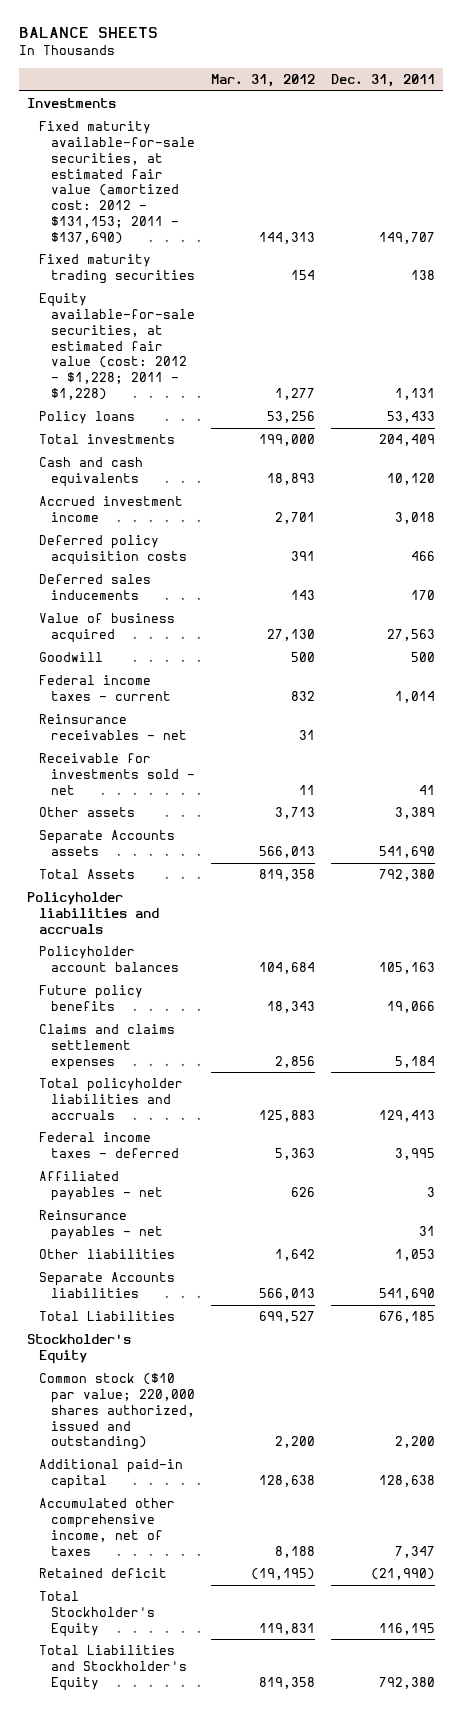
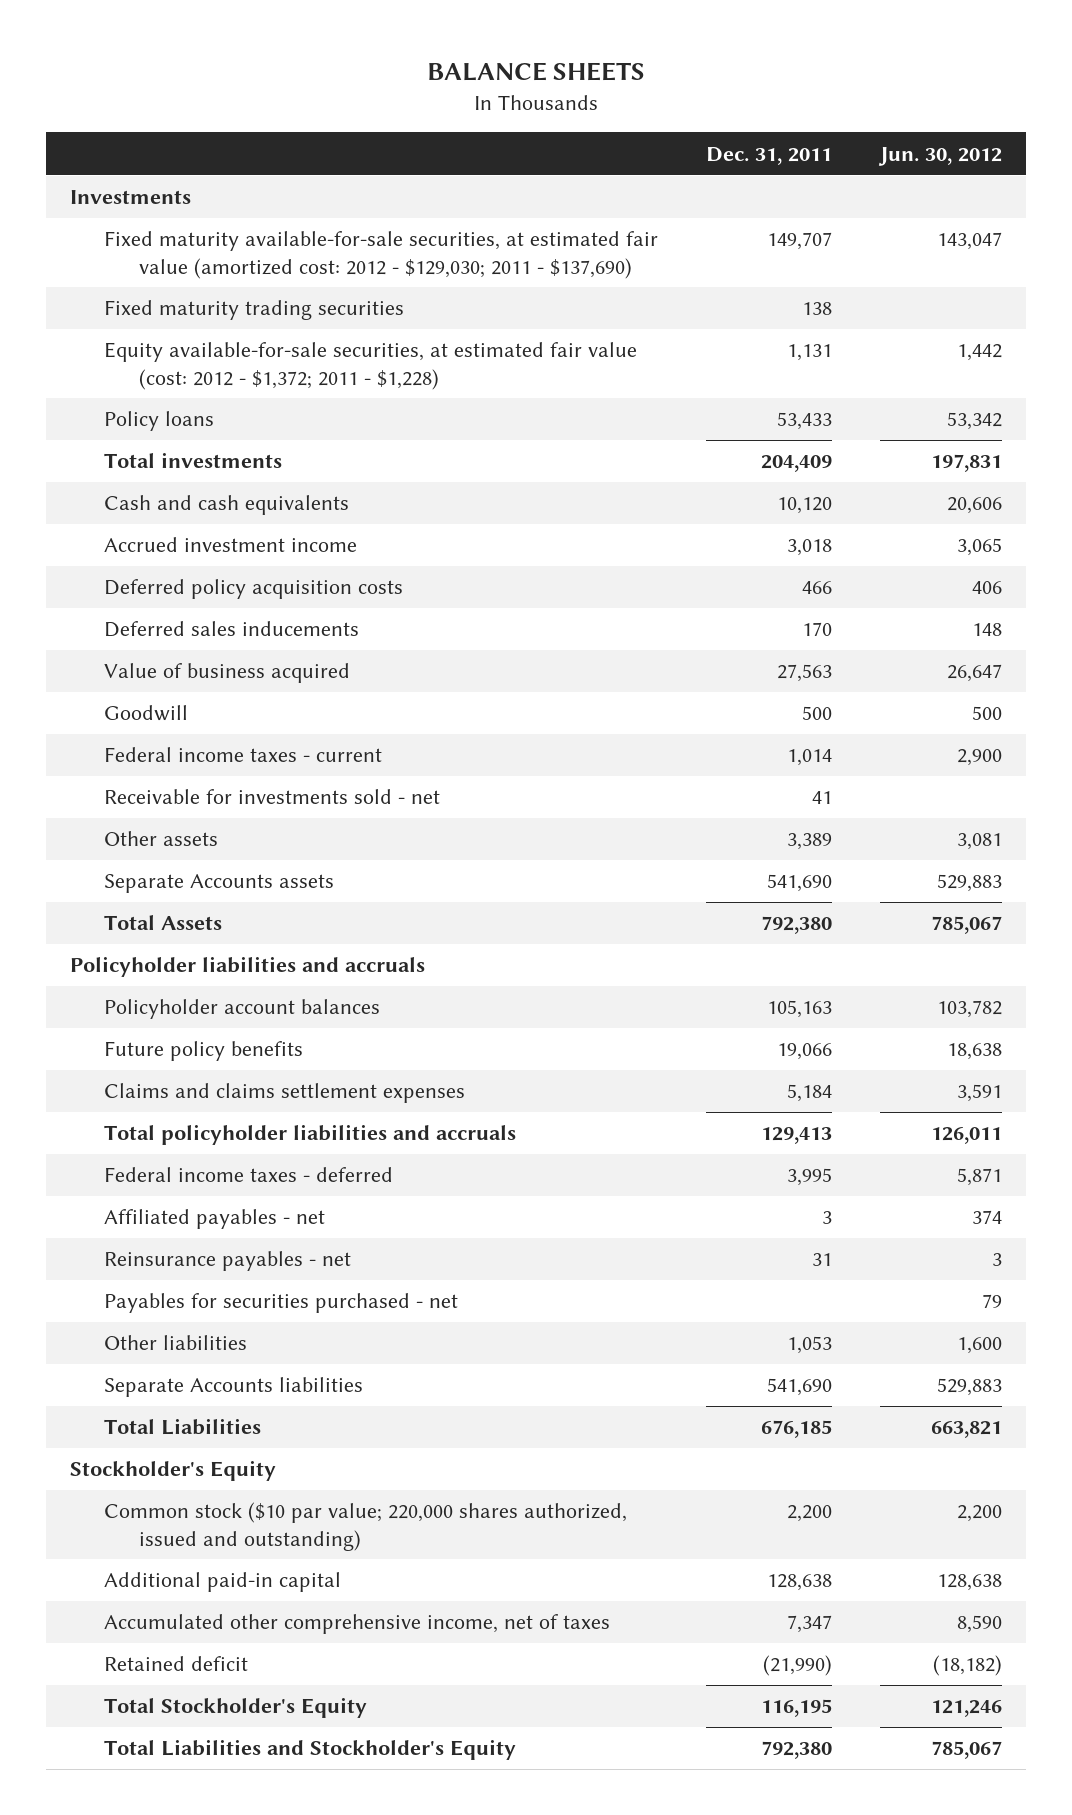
[211,74,316,88] Mar. 31, 2012 -> none
none -> [878,146,1003,166] Jun. 30, 2012
[38,121,195,244] Fixed maturity available-for-sale securities, at estimated fair value (amortized cost: 2012 - $131,153; 2011 - $137,690) -> [104,231,659,279] Fixed maturity available-for-sale securities, at estimated fair value (amortized cost: 2012 - $129,030; 2011 - $137,690)
[38,293,195,400] Equity available-for-sale securities, at estimated fair value (cost: 2012 - $1,228; 2011 - $1,228) -> [104,342,638,390] Equity available-for-sale securities, at estimated fair value (cost: 2012 - $1,372; 2011 - $1,228)
[38,714,187,740] Reinsurance receivables - net -> none
none -> [104,1293,459,1314] Payables for securities purchased - net

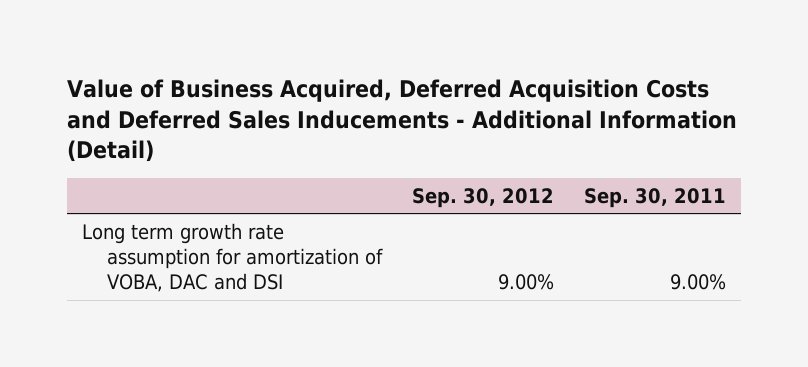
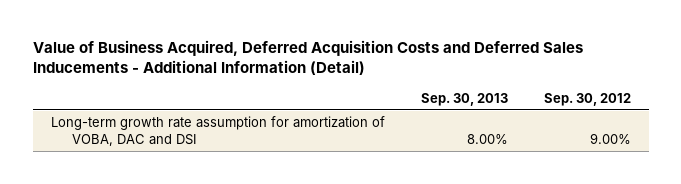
[584,187,727,208] Sep. 30, 2011 -> none
none -> [420,92,508,106] Sep. 30, 2013
[82,222,383,293] Long term growth rate assumption for amortization of VOBA, DAC and DSI -> [50,116,385,147] Long-term growth rate assumption for amortization of VOBA, DAC and DSI

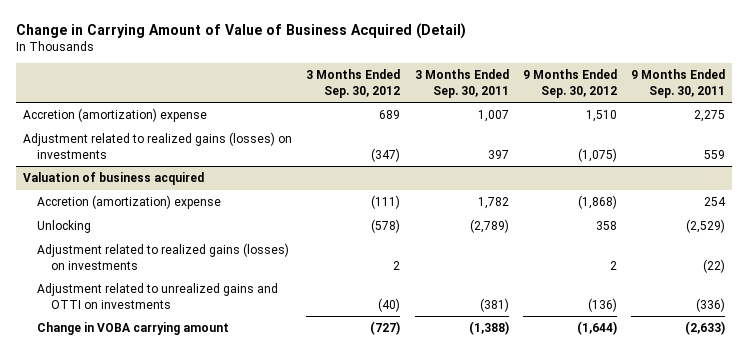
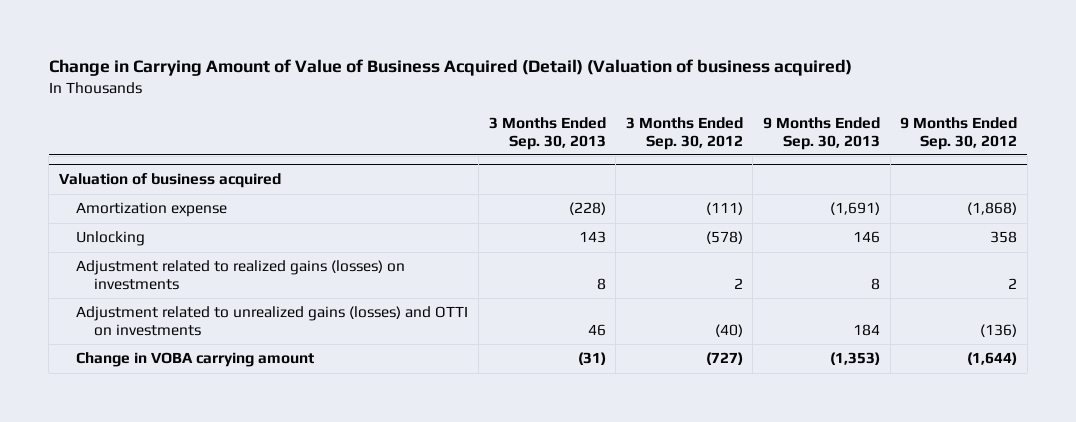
[15,22,466,39] Change in Carrying Amount of Value of Business Acquired (Detail) -> [48,59,852,77] Change in Carrying Amount of Value of Business Acquired (Detail) (Valuation of business acquired)
[414,69,509,98] 3 Months Ended Sep. 30, 2011 -> none
[631,69,726,98] 9 Months Ended Sep. 30, 2011 -> none
none -> [488,116,606,150] 3 Months Ended Sep. 30, 2013
none -> [762,116,880,150] 9 Months Ended Sep. 30, 2013
[22,108,207,123] Accretion (amortization) expense -> none
[22,132,292,159] Adjustment related to realized gains (losses) on investments -> none
[36,195,221,210] Accretion (amortization) expense -> [76,202,228,218] Amortization expense
[36,283,278,309] Adjustment related to unrealized gains and OTTI on investments -> [76,306,469,337] Adjustment related to unrealized gains (losses) and OTTI on investments

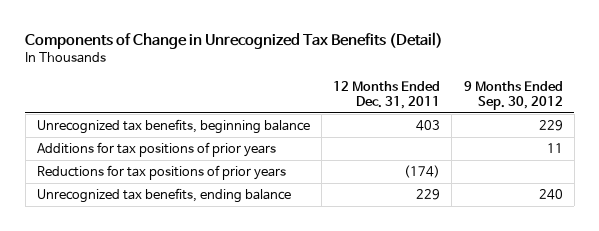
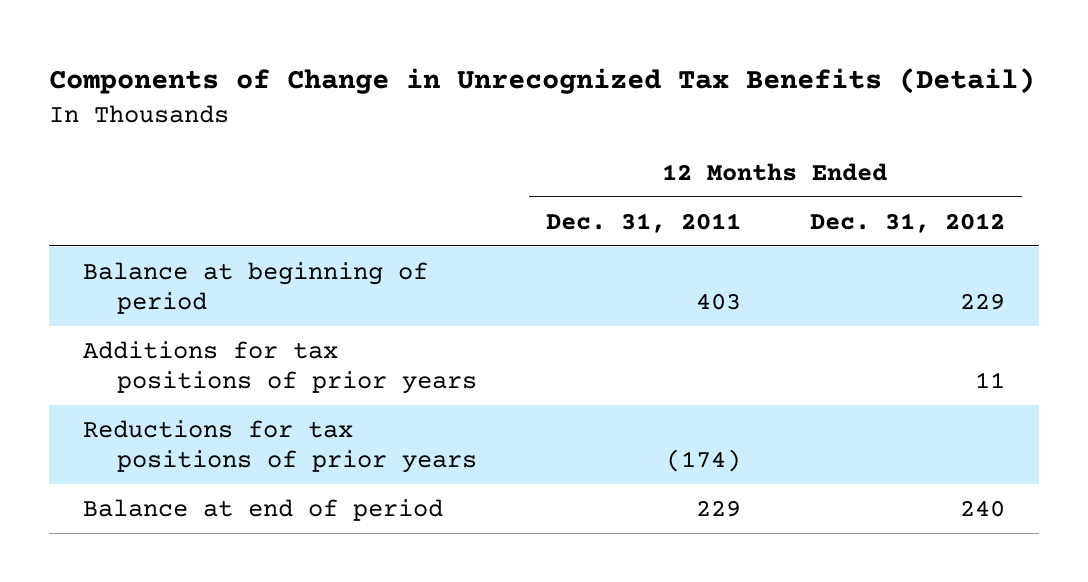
[463,80,563,110] 9 Months Ended Sep. 30, 2012 -> none
none -> [809,212,1005,233] Dec. 31, 2012
[36,119,310,135] Unrecognized tax benefits, beginning balance -> [83,261,429,314] Balance at beginning of period
[36,188,291,204] Unrecognized tax benefits, ending balance -> [83,498,444,521] Balance at end of period

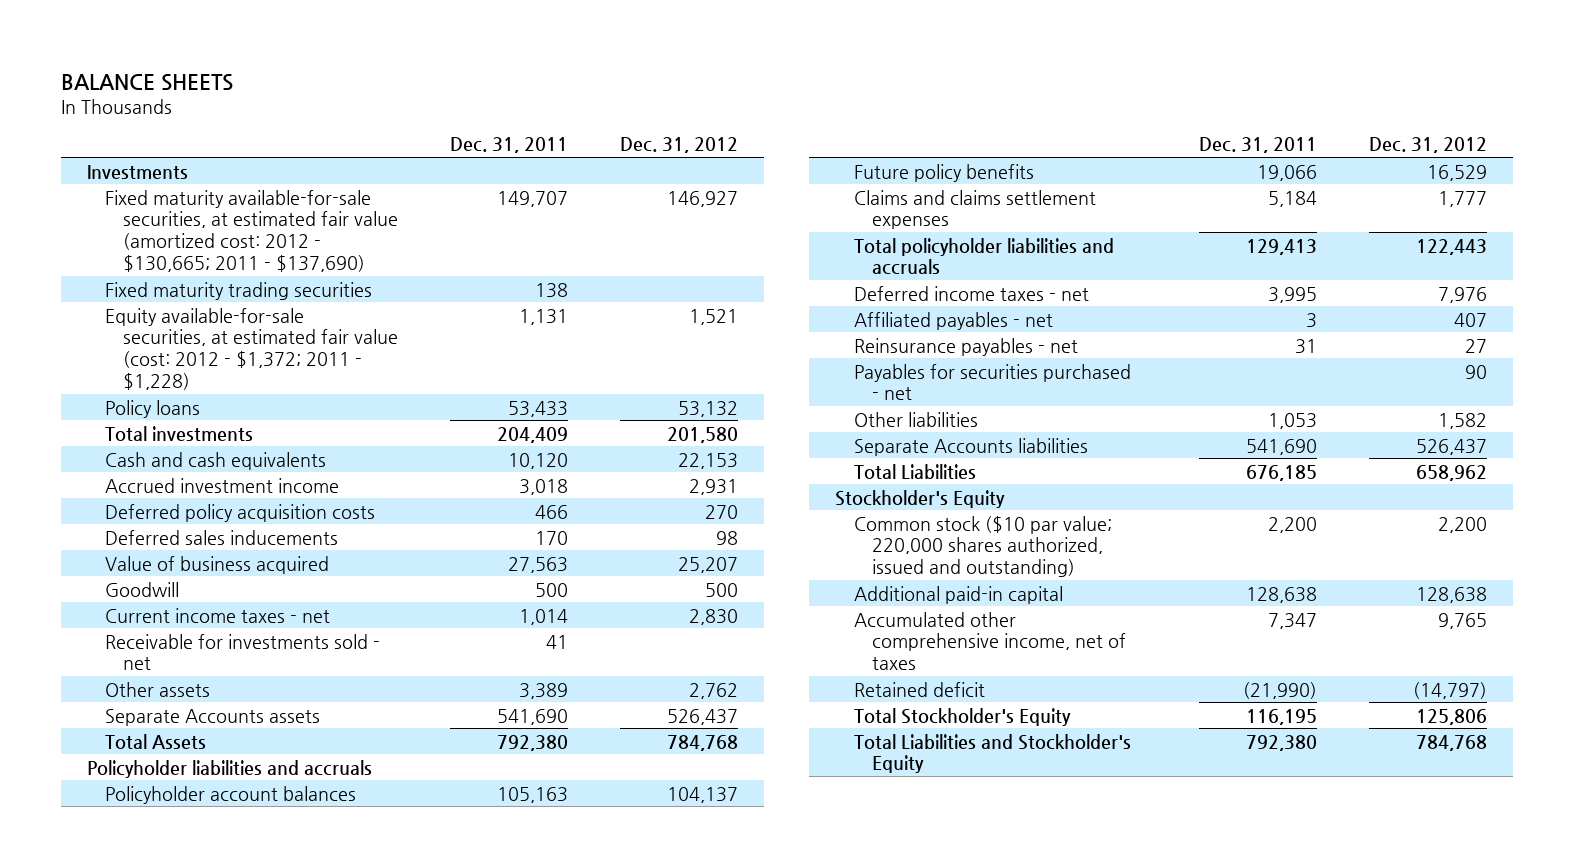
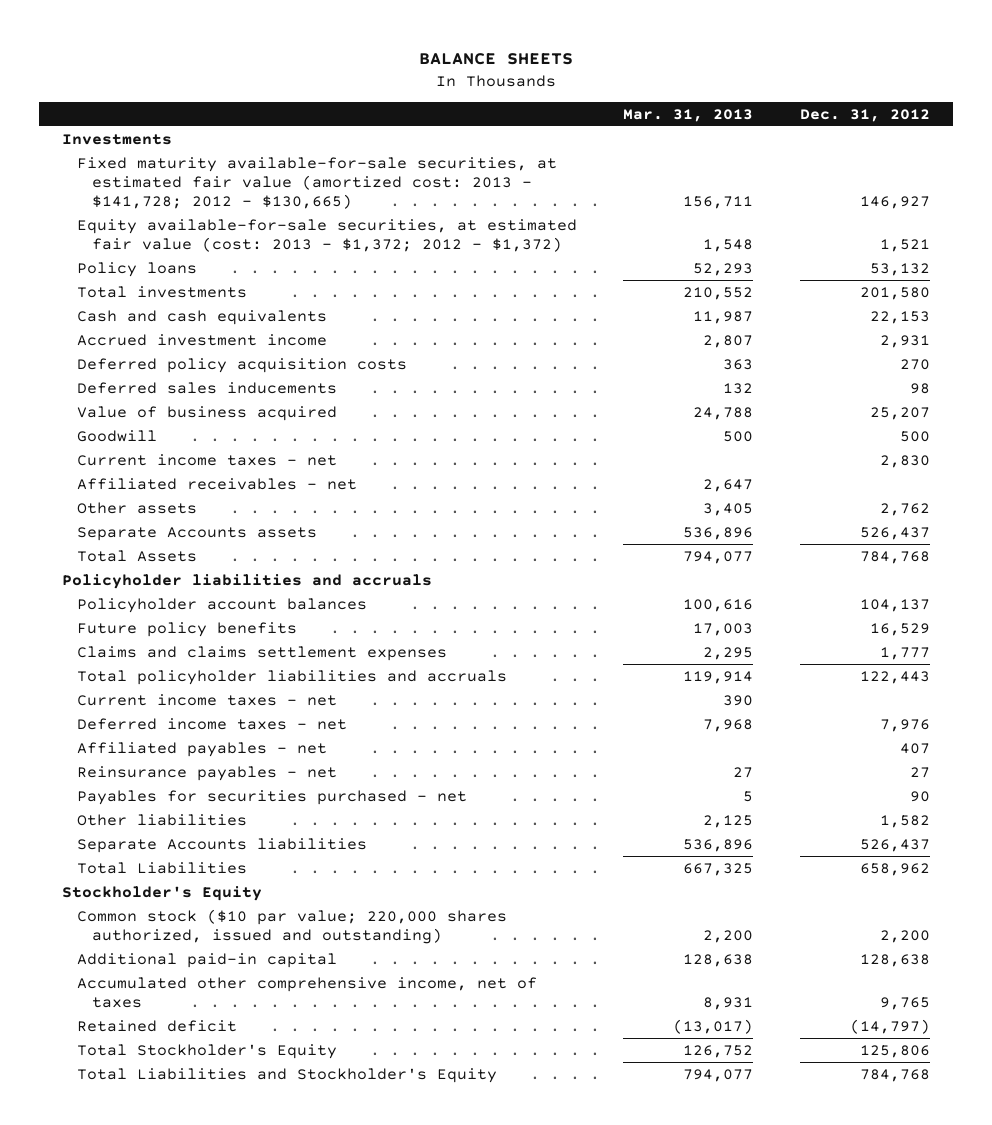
[450,137,569,154] Dec. 31, 2011 -> none
none -> [623,108,754,122] Mar. 31, 2013
[104,281,372,300] Fixed maturity trading securities -> none
[104,189,399,273] Fixed maturity available-for-sale securities, at estimated fair value (amortized cost: 2012 - $130,665; 2011 - $137,690) -> [76,156,557,209] Fixed maturity available-for-sale securities, at estimated fair value (amortized cost: 2013 - $141,728; 2012 - $130,665)
[104,307,399,391] Equity available-for-sale securities, at estimated fair value (cost: 2012 - $1,372; 2011 - $1,228) -> [76,218,577,252] Equity available-for-sale securities, at estimated fair value (cost: 2013 - $1,372; 2012 - $1,372)
[104,633,380,671] Receivable for investments sold - net -> [76,477,357,490] Affiliated receivables - net
none -> [76,693,337,706] Current income taxes - net

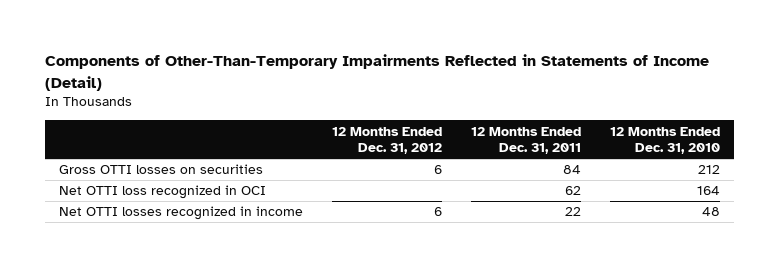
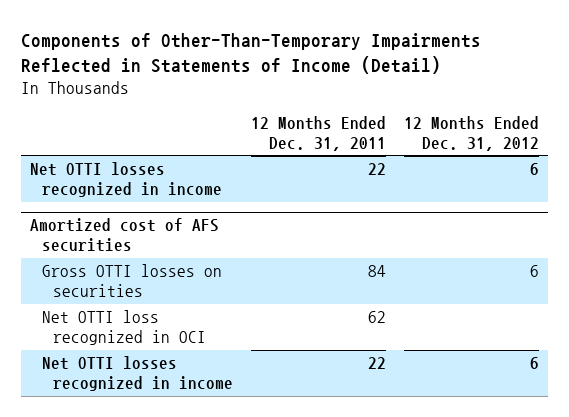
[609,126,720,155] 12 Months Ended Dec. 31, 2010 -> none
none -> [29,161,222,198] Net OTTI losses recognized in income
none -> [29,217,219,253] Amortized cost of AFS securities

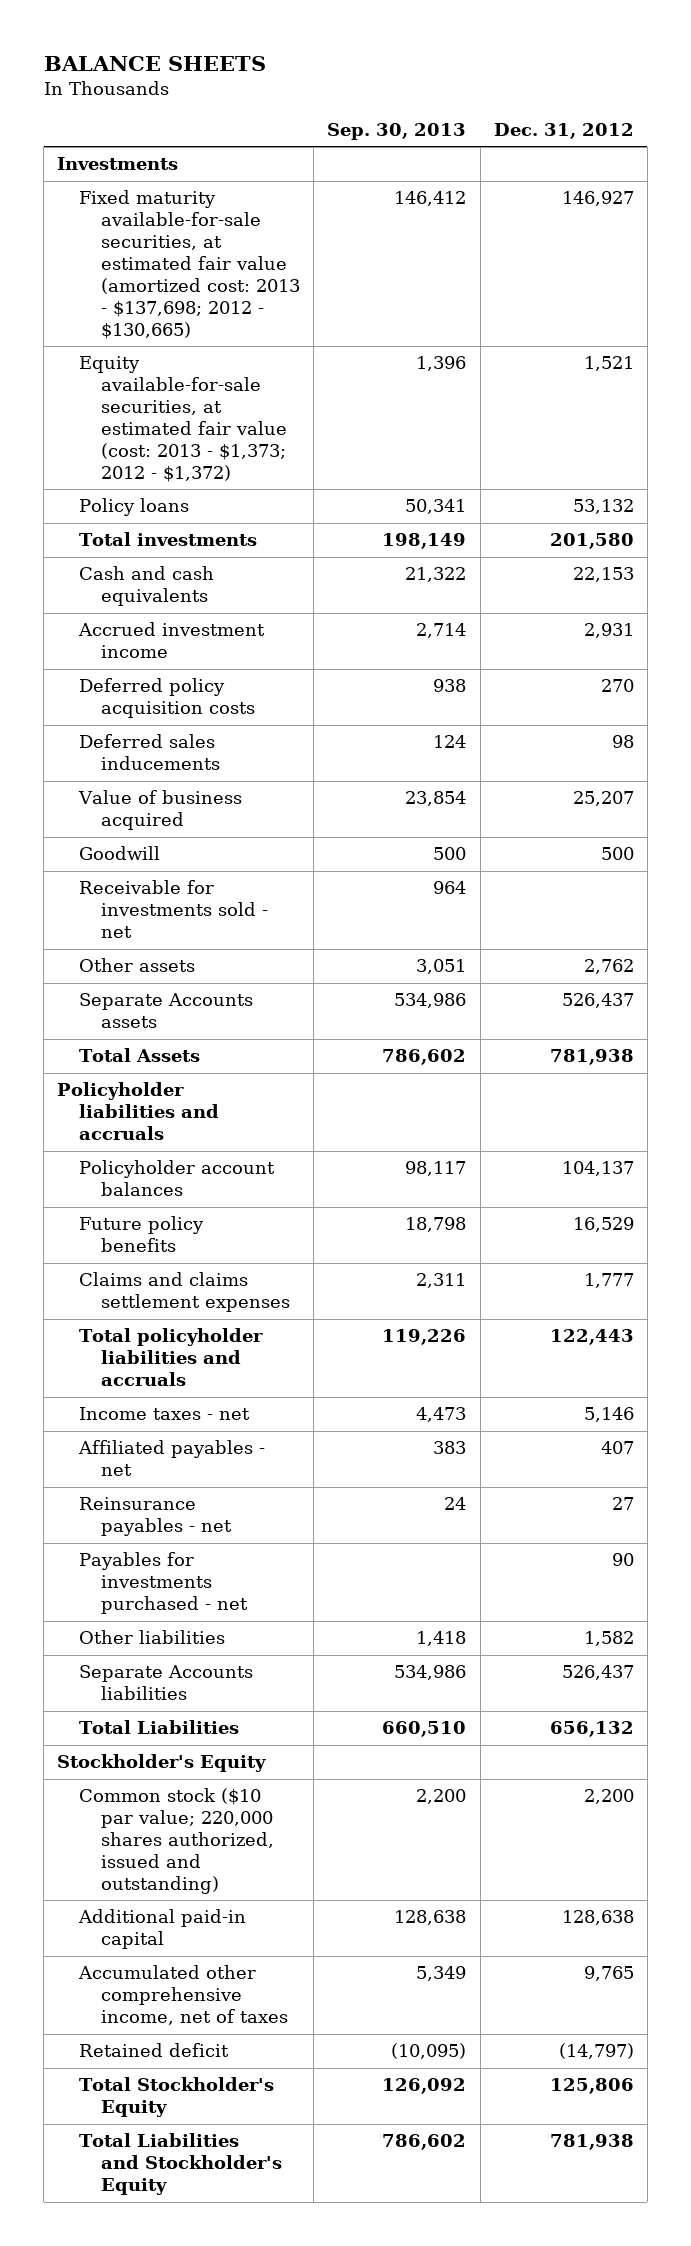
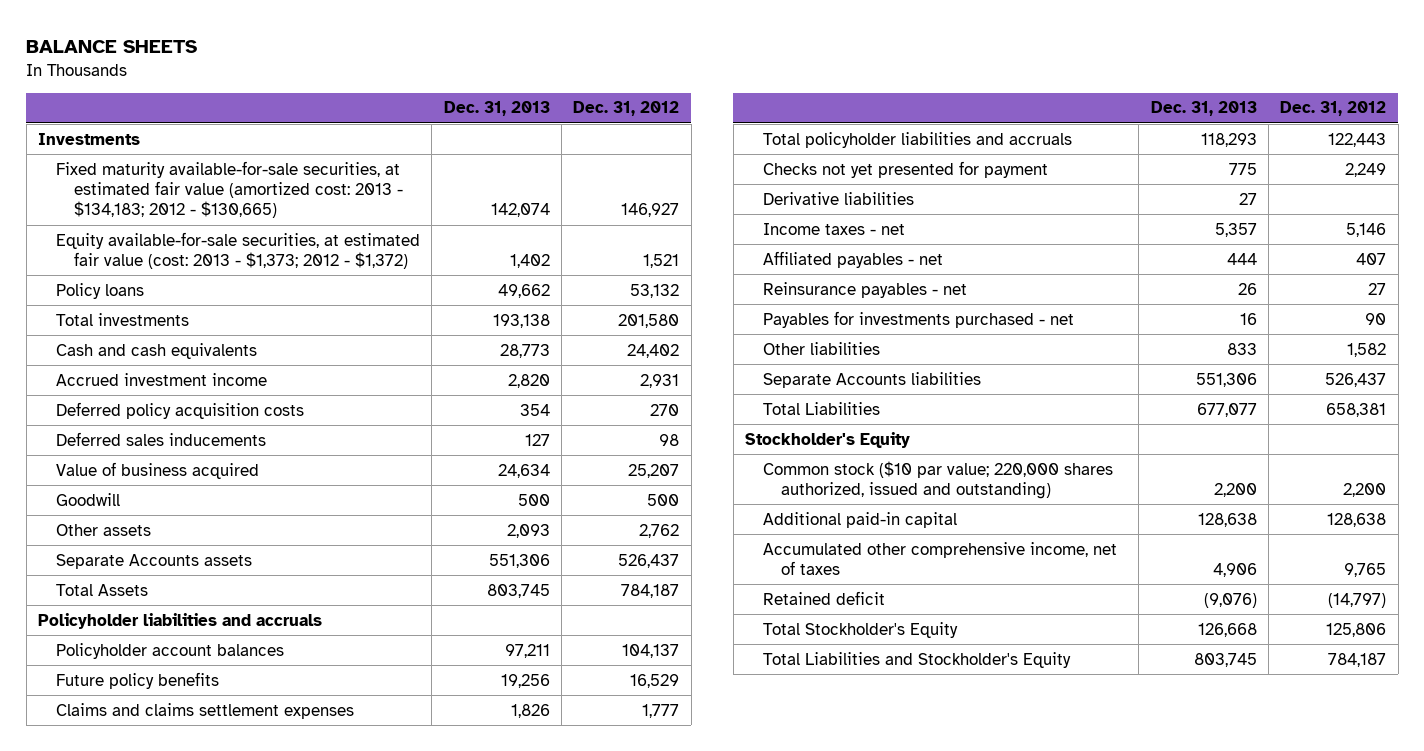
[327,122,467,140] Sep. 30, 2013 -> none
none -> [443,101,550,117] Dec. 31, 2013
[79,190,301,339] Fixed maturity available-for-sale securities, at estimated fair value (amortized cost: 2013 - $137,698; 2012 - $130,665) -> [55,160,403,219] Fixed maturity available-for-sale securities, at estimated fair value (amortized cost: 2013 - $134,183; 2012 - $130,665)
[572,567,634,583] 22,153 -> [627,343,680,358] 24,402
[79,880,269,939] Receivable for investments sold - net -> none
[549,1049,634,1066] 781,938 -> [621,583,680,598] 784,187
none -> [762,160,1048,178] Checks not yet presented for payment
none -> [762,191,914,205] Derivative liabilities
[549,1721,634,1738] 656,132 -> [1326,402,1387,417] 658,381
[549,2134,634,2151] 781,938 -> [1328,652,1387,667] 784,187

